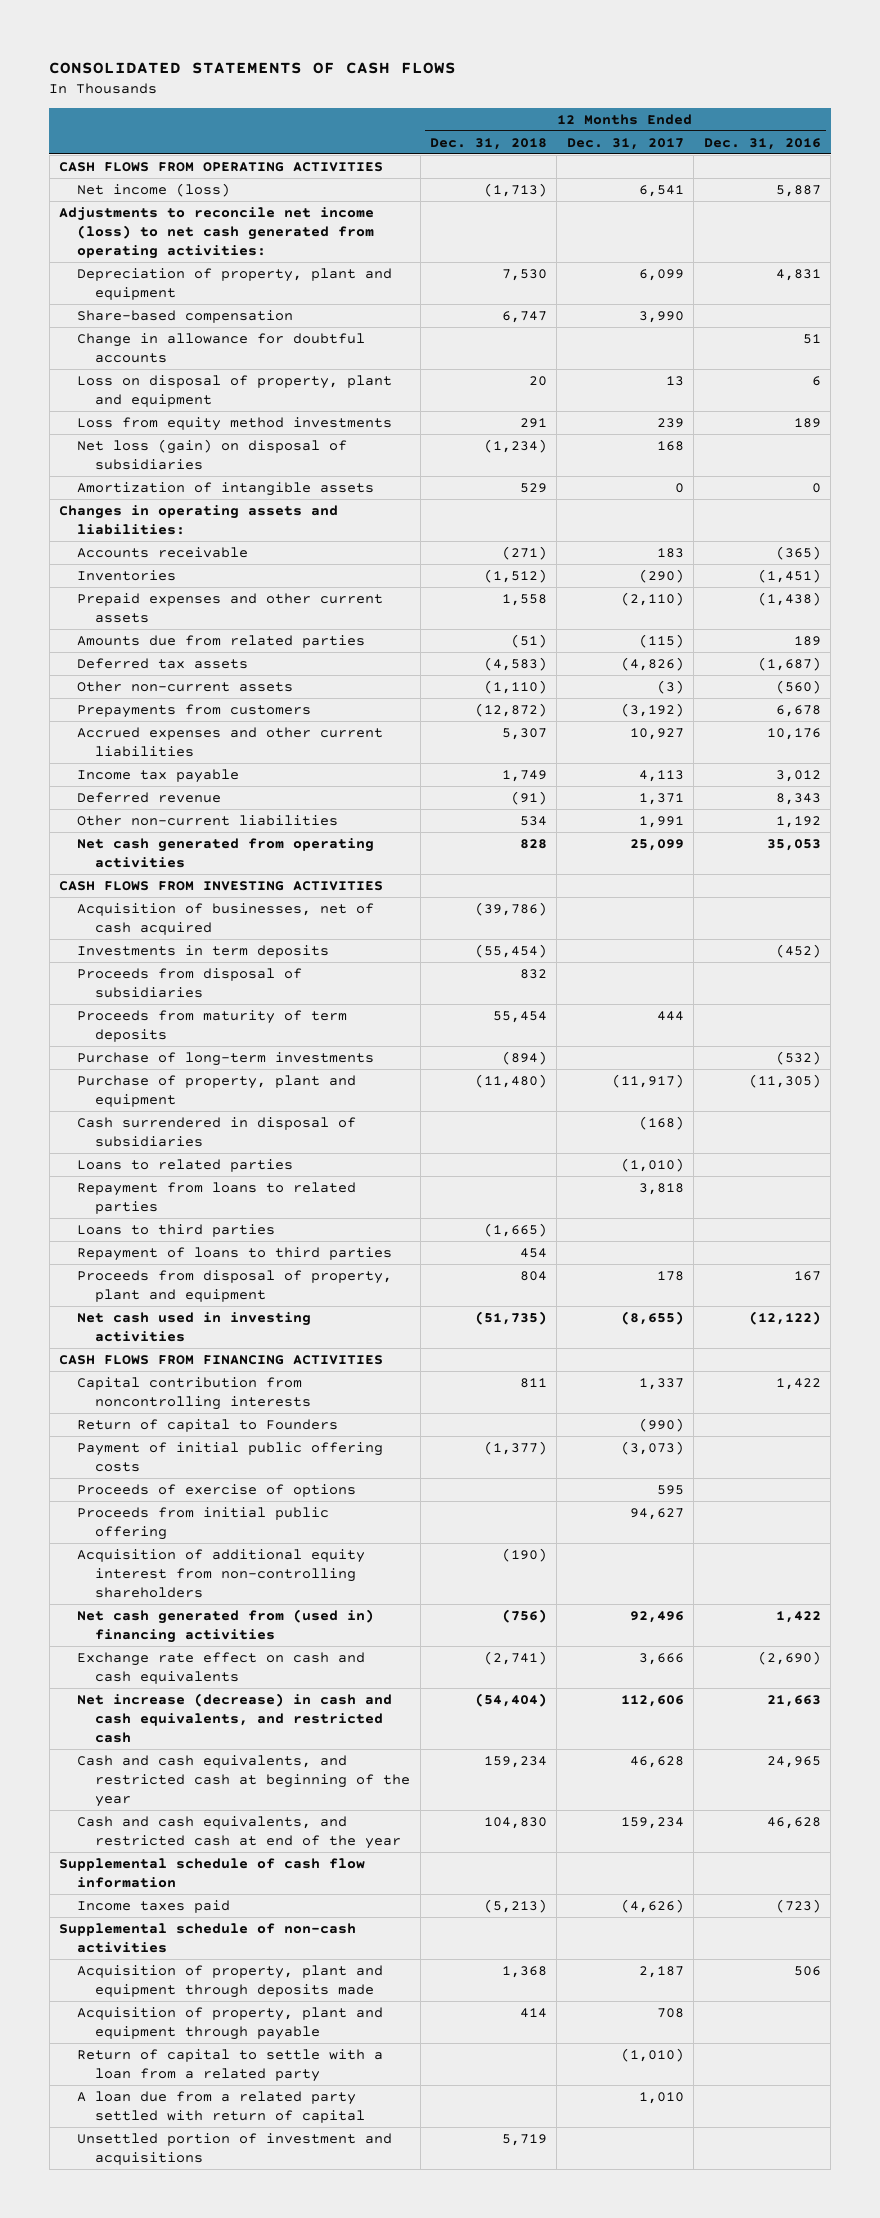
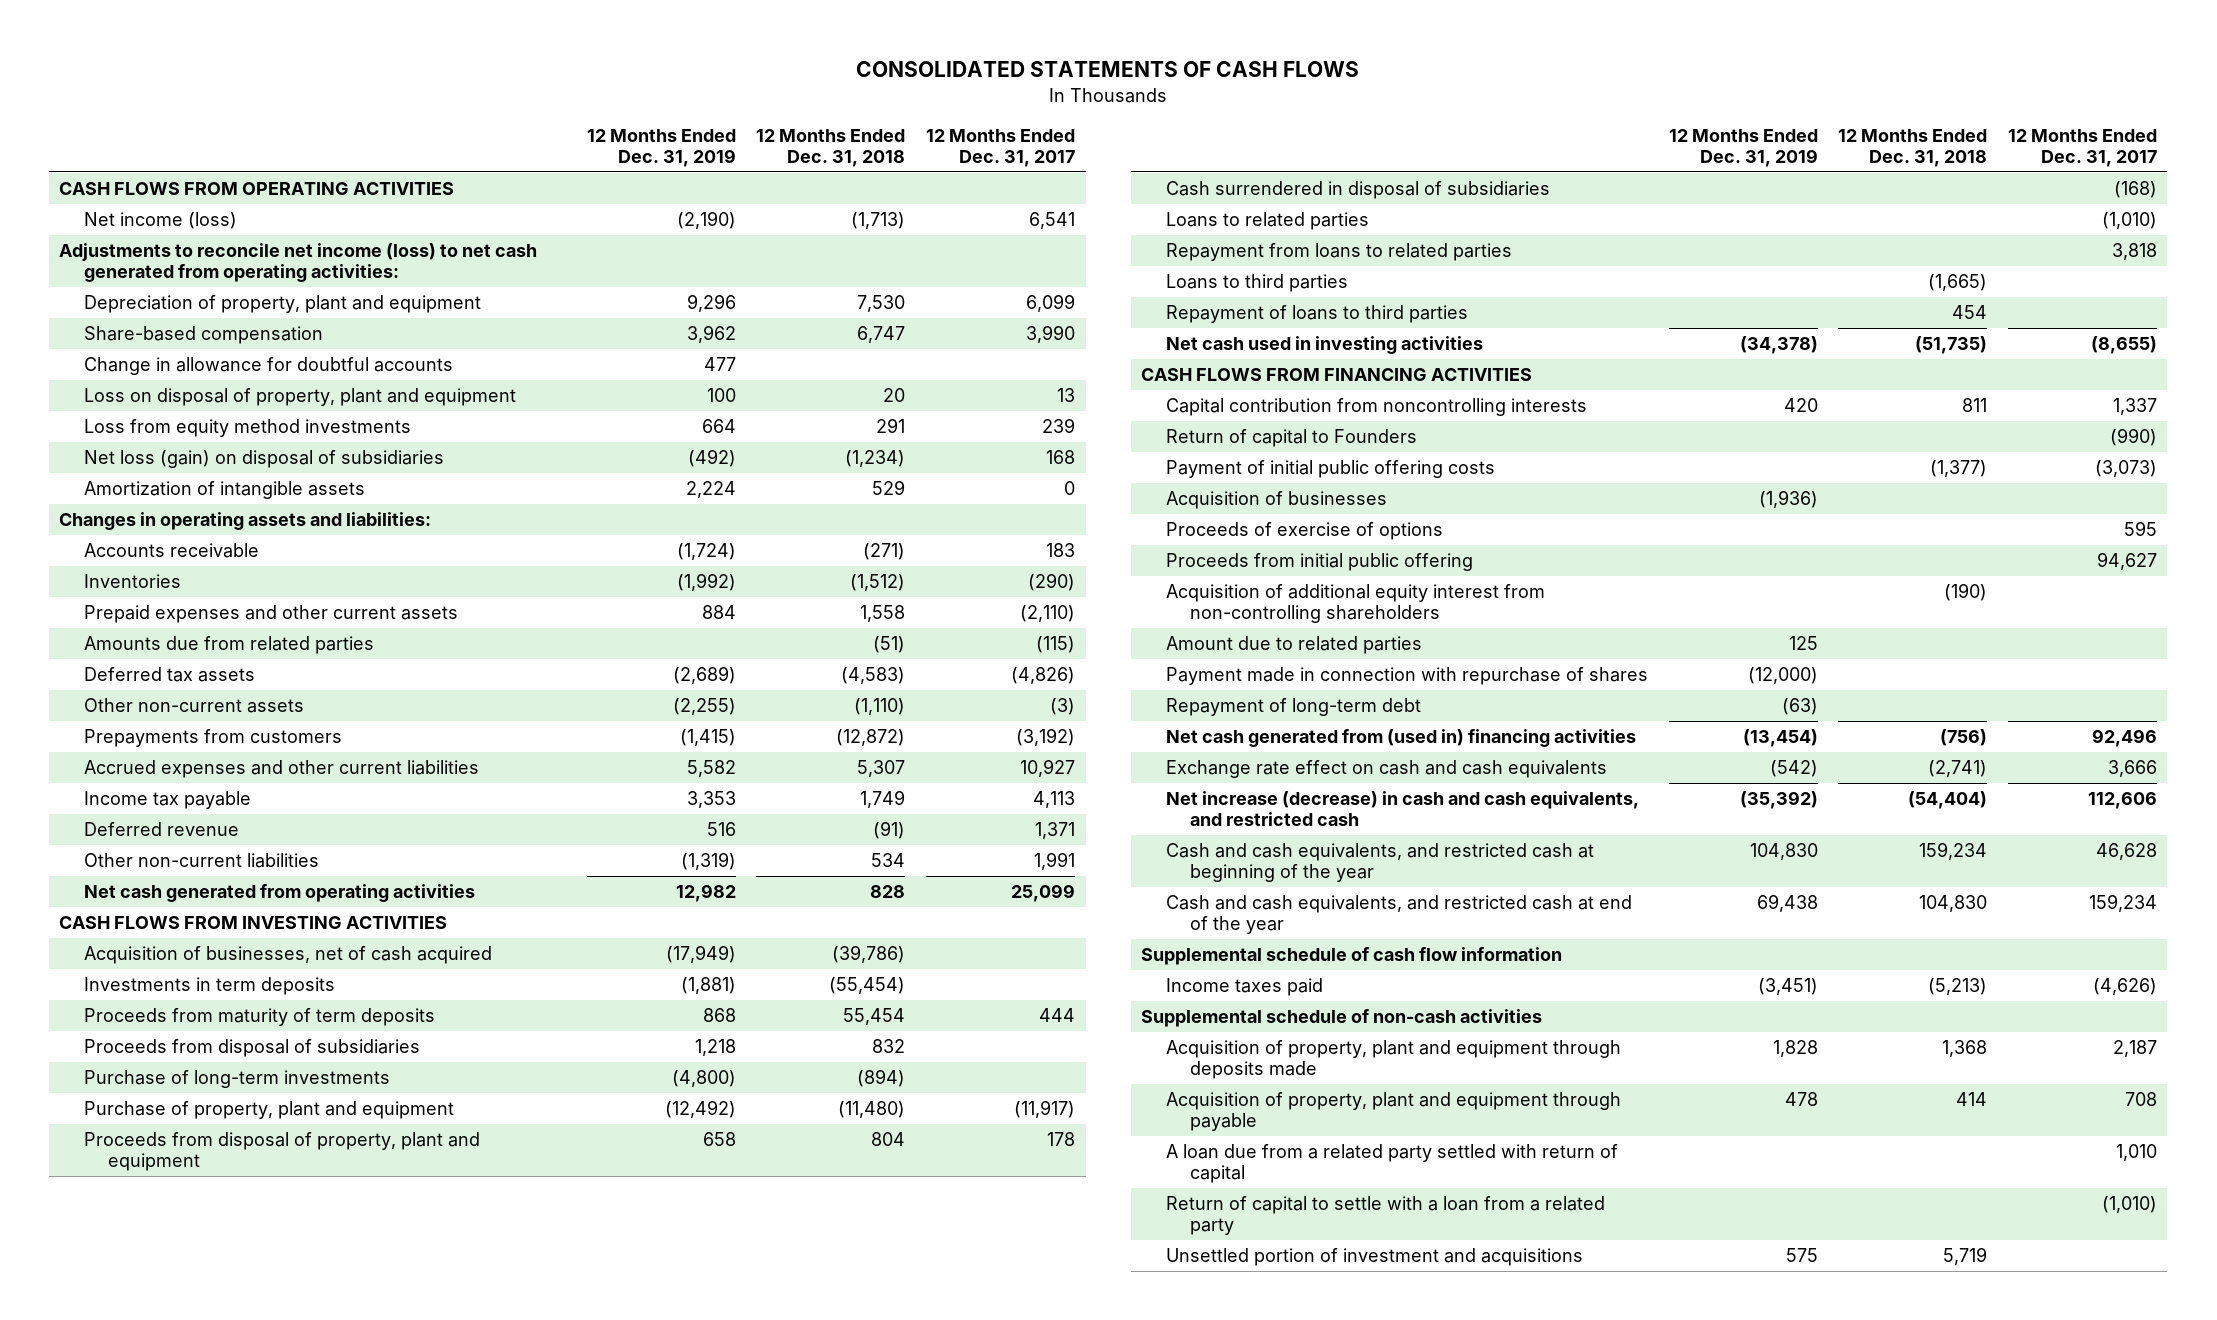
[703,137,821,150] Dec. 31, 2016 -> none
none -> [586,128,736,168] 12 Months Ended Dec. 31, 2019
[77,967,303,999] Proceeds from disposal of subsidiaries -> [83,1038,420,1057] Proceeds from disposal of subsidiaries
[77,1269,393,1303] Proceeds from disposal of property, plant and equipment -> [83,1131,480,1172] Proceeds from disposal of property, plant and equipment
none -> [1165,490,1387,509] Acquisition of businesses
none -> [1165,635,1422,654] Amount due to related parties
none -> [1165,666,1648,685] Payment made in connection with repurchase of shares
none -> [1165,697,1421,716] Repayment of long-term debt
[77,2048,384,2083] Return of capital to settle with a loan from a related party -> [1165,1195,1605,1236] Return of capital to settle with a loan from a related party

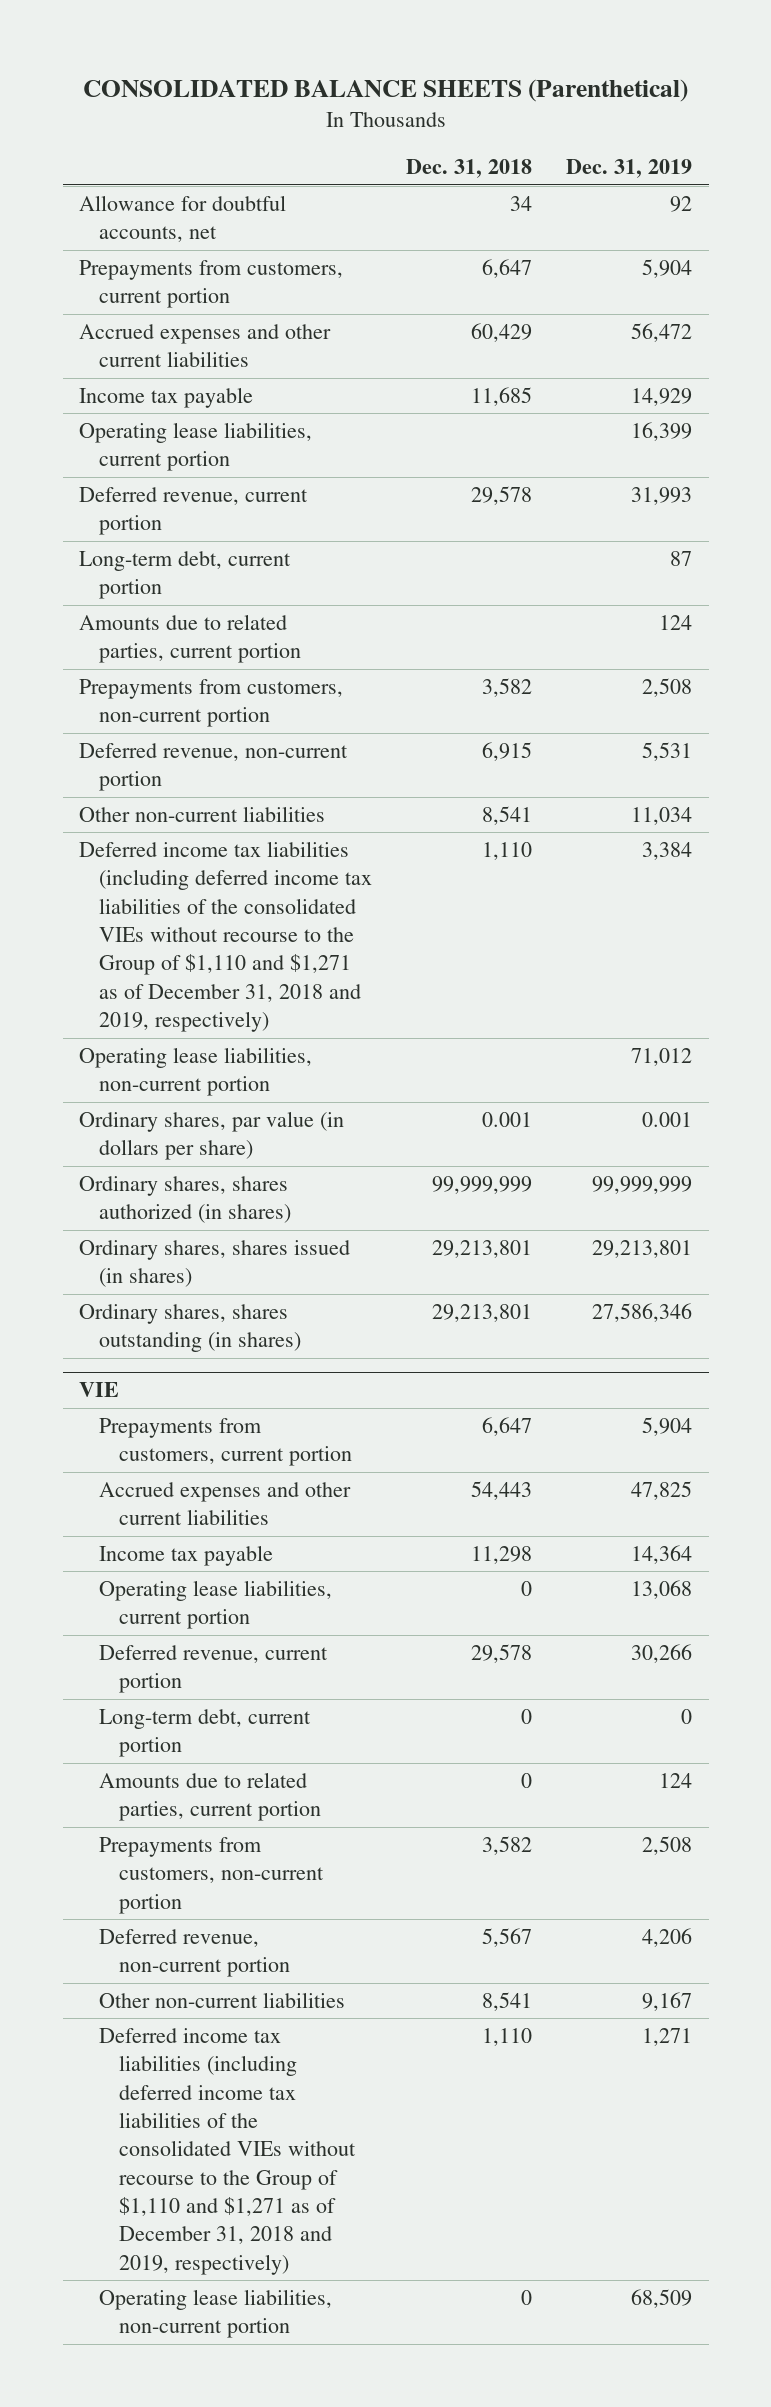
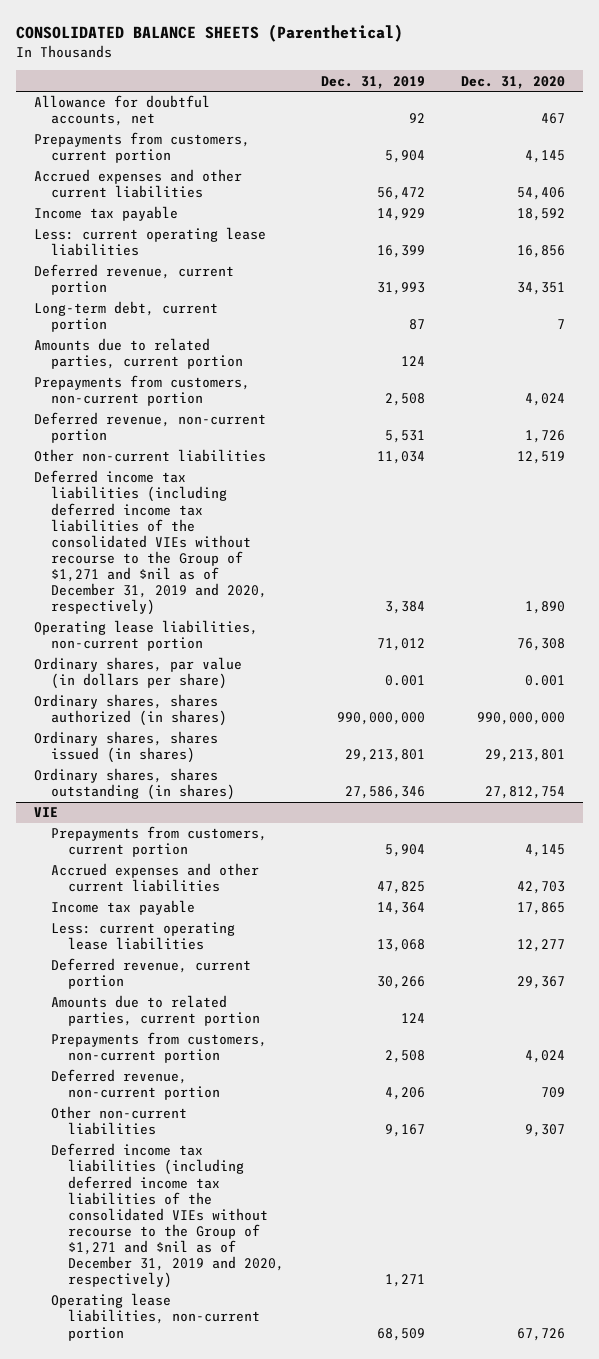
[405,159,532,179] Dec. 31, 2018 -> none
none -> [460,75,565,89] Dec. 31, 2020
[79,422,313,472] Operating lease liabilities, current portion -> [34,227,267,257] Less: current operating lease liabilities
[79,841,373,1033] Deferred income tax liabilities (including deferred income tax liabilities of the consolidated VIEs without recourse to the Group of $1,110 and $1,271 as of December 31, 2018 and 2019, respectively) -> [34,470,268,616] Deferred income tax liabilities (including deferred income tax liabilities of the consolidated VIEs without recourse to the Group of $1,271 and $nil as of December 31, 2019 and 2020, respectively)
[591,1176,692,1195] 99,999,999 -> [336,712,425,726] 990,000,000
[99,1580,333,1630] Operating lease liabilities, current portion -> [51,922,236,951] Less: current operating lease liabilities
[99,1709,312,1758] Long-term debt, current portion -> none
[99,2028,356,2275] Deferred income tax liabilities (including deferred income tax liabilities of the consolidated VIEs without recourse to the Group of $1,110 and $1,271 as of December 31, 2018 and 2019, respectively) -> [51,1143,285,1289] Deferred income tax liabilities (including deferred income tax liabilities of the consolidated VIEs without recourse to the Group of $1,271 and $nil as of December 31, 2019 and 2020, respectively)

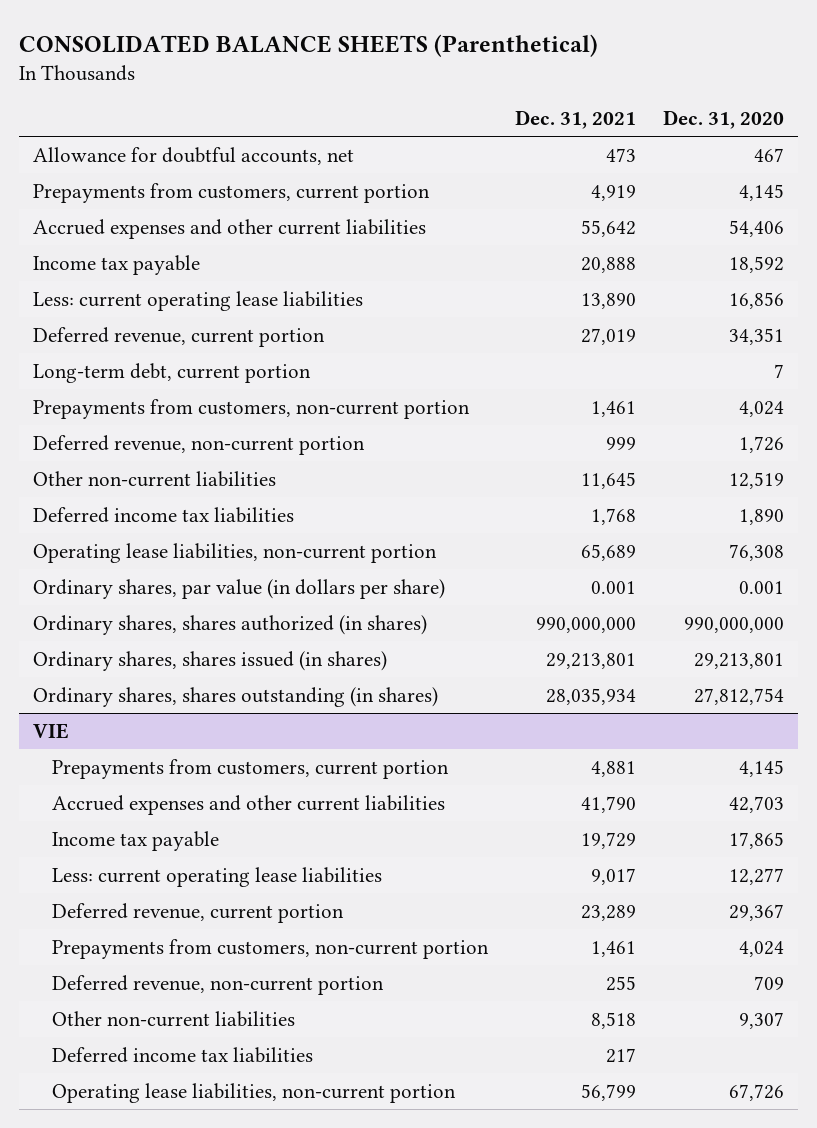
[320,75,425,89] Dec. 31, 2019 -> none
none -> [515,110,637,130] Dec. 31, 2021
[34,338,244,370] Amounts due to related parties, current portion -> none
[34,470,268,616] Deferred income tax liabilities (including deferred income tax liabilities of the consolidated VIEs without recourse to the Group of $1,271 and $nil as of December 31, 2019 and 2020, respectively) -> [32,506,294,523] Deferred income tax liabilities
[51,995,261,1027] Amounts due to related parties, current portion -> none
[51,1143,285,1289] Deferred income tax liabilities (including deferred income tax liabilities of the consolidated VIEs without recourse to the Group of $1,271 and $nil as of December 31, 2019 and 2020, respectively) -> [52,1046,314,1063] Deferred income tax liabilities

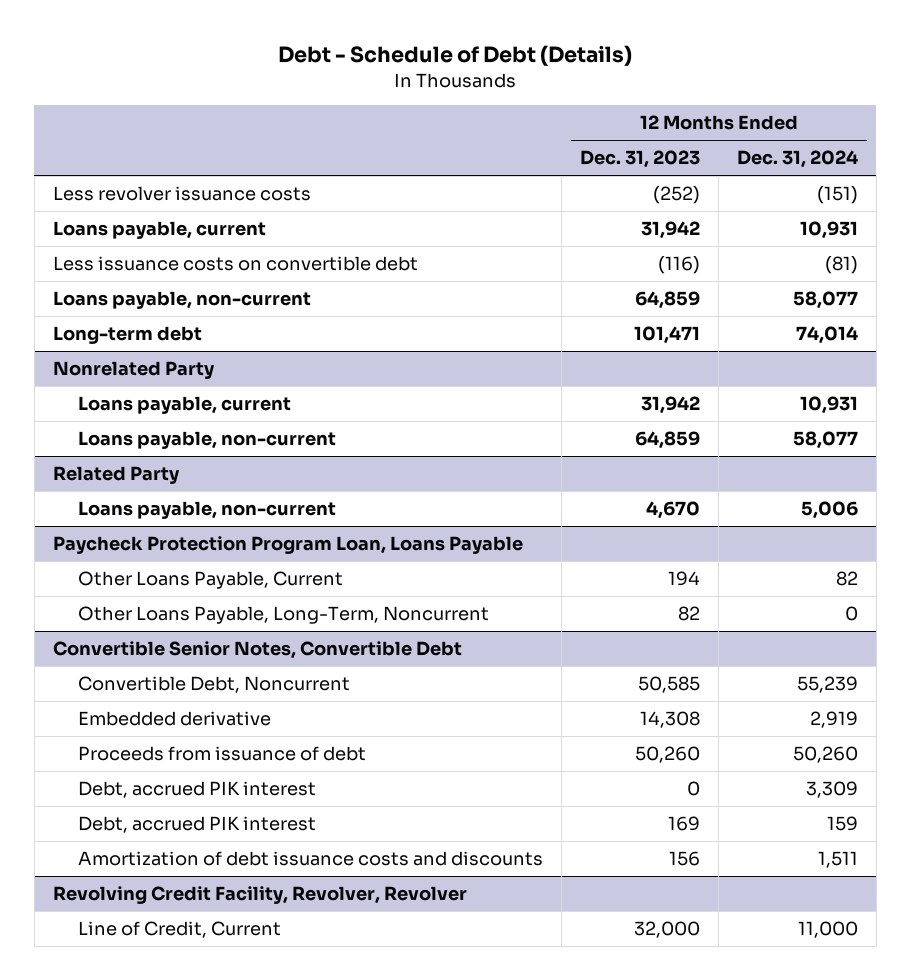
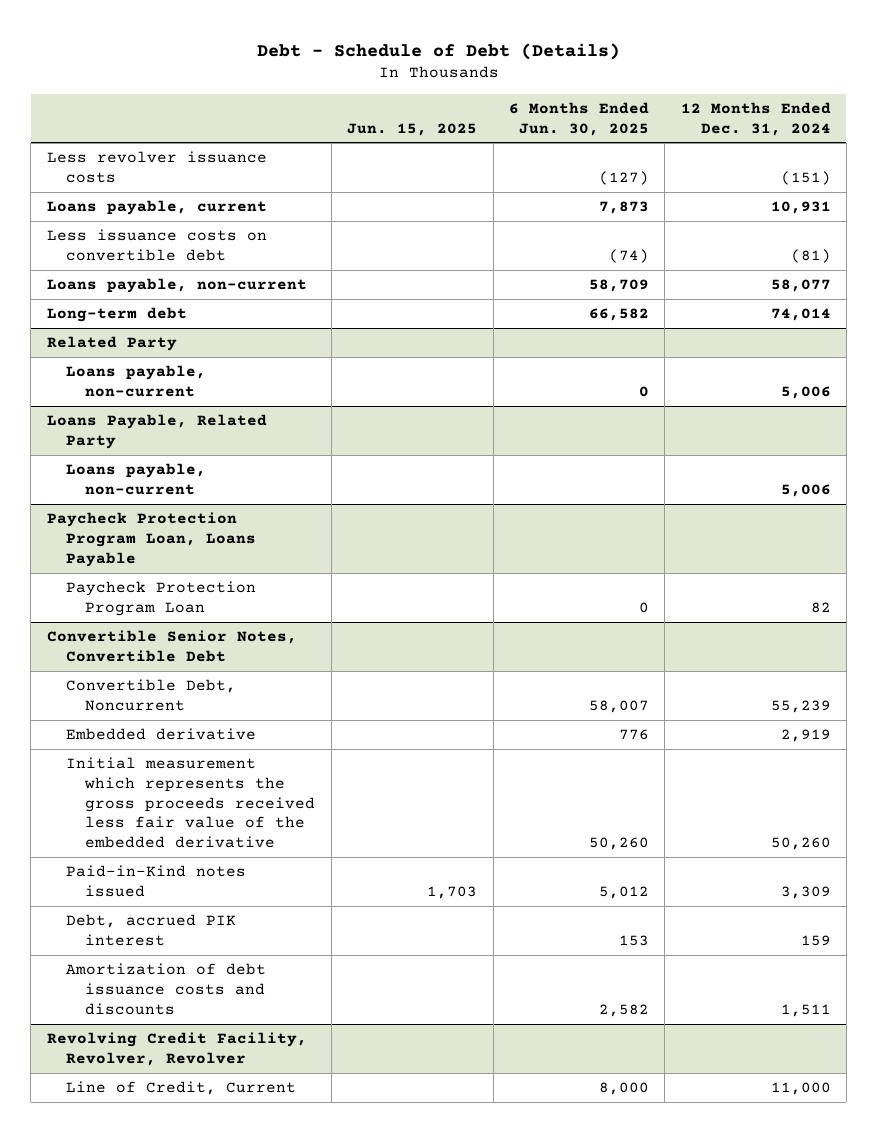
[580,150,701,169] Dec. 31, 2023 -> none
none -> [347,122,478,136] Jun. 15, 2025
none -> [508,101,649,136] 6 Months Ended Jun. 30, 2025
[52,361,215,380] Nonrelated Party -> none
[78,396,292,415] Loans payable, current -> none
[78,431,337,450] Loans payable, non-current -> none
none -> [46,414,267,449] Loans Payable, Related Party
none -> [66,463,207,495] Loans payable, non-current
[78,606,490,625] Other Loans Payable, Long-Term, Noncurrent -> none
[78,571,344,590] Other Loans Payable, Current -> [66,581,257,616] Paycheck Protection Program Loan
[78,746,367,762] Proceeds from issuance of debt -> [66,757,316,849] Initial measurement which represents the gross proceeds received less fair value of the embedded derivative
[78,781,317,799] Debt, accrued PIK interest -> [66,865,247,897] Paid-in-Kind notes issued

